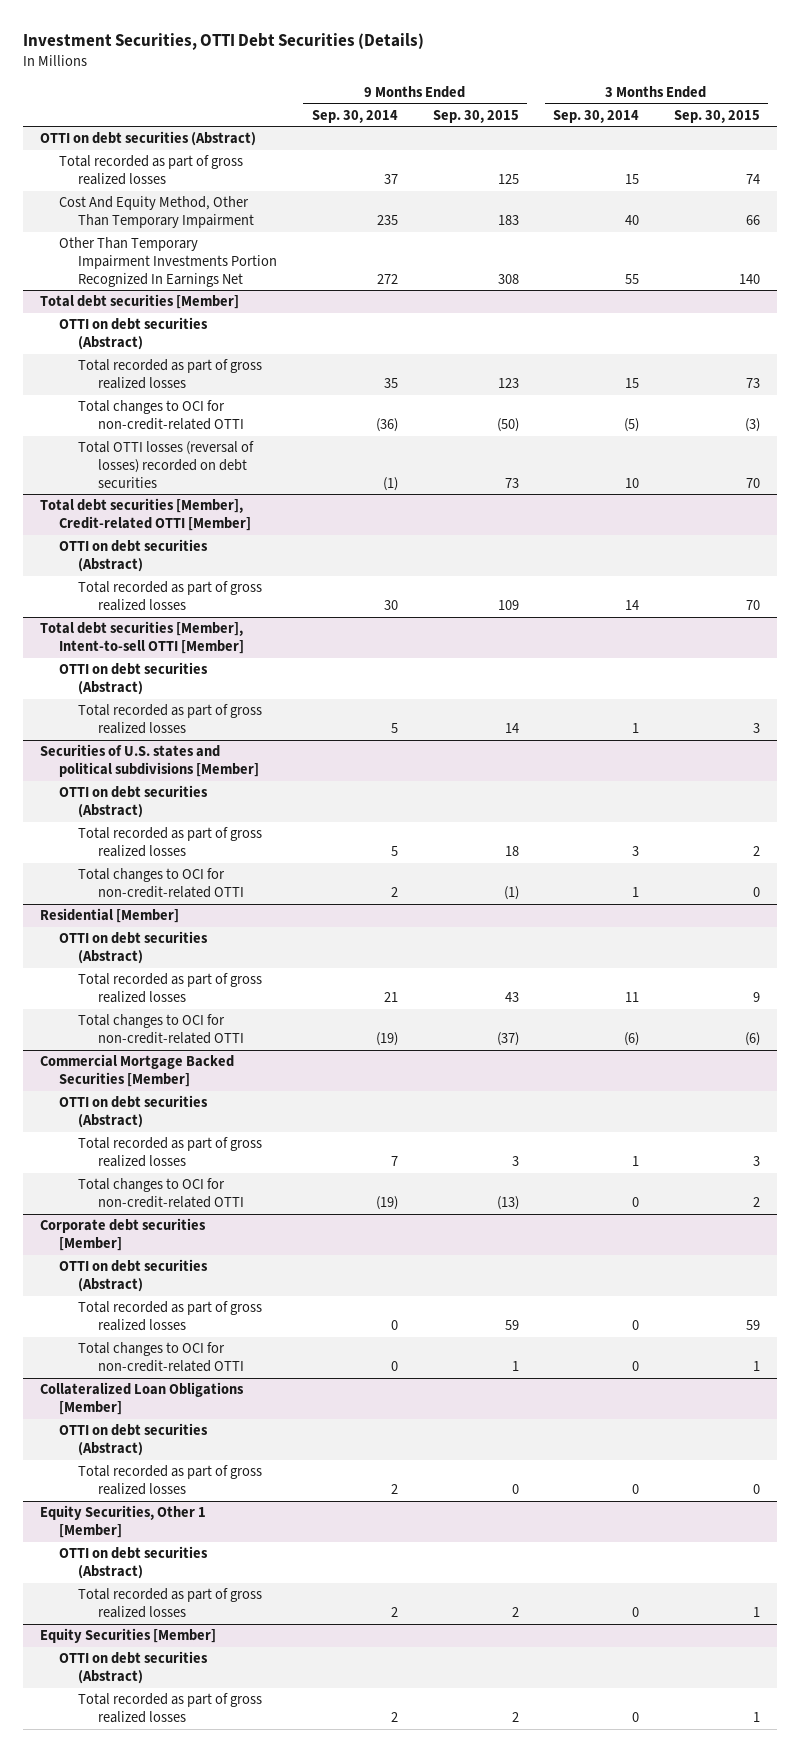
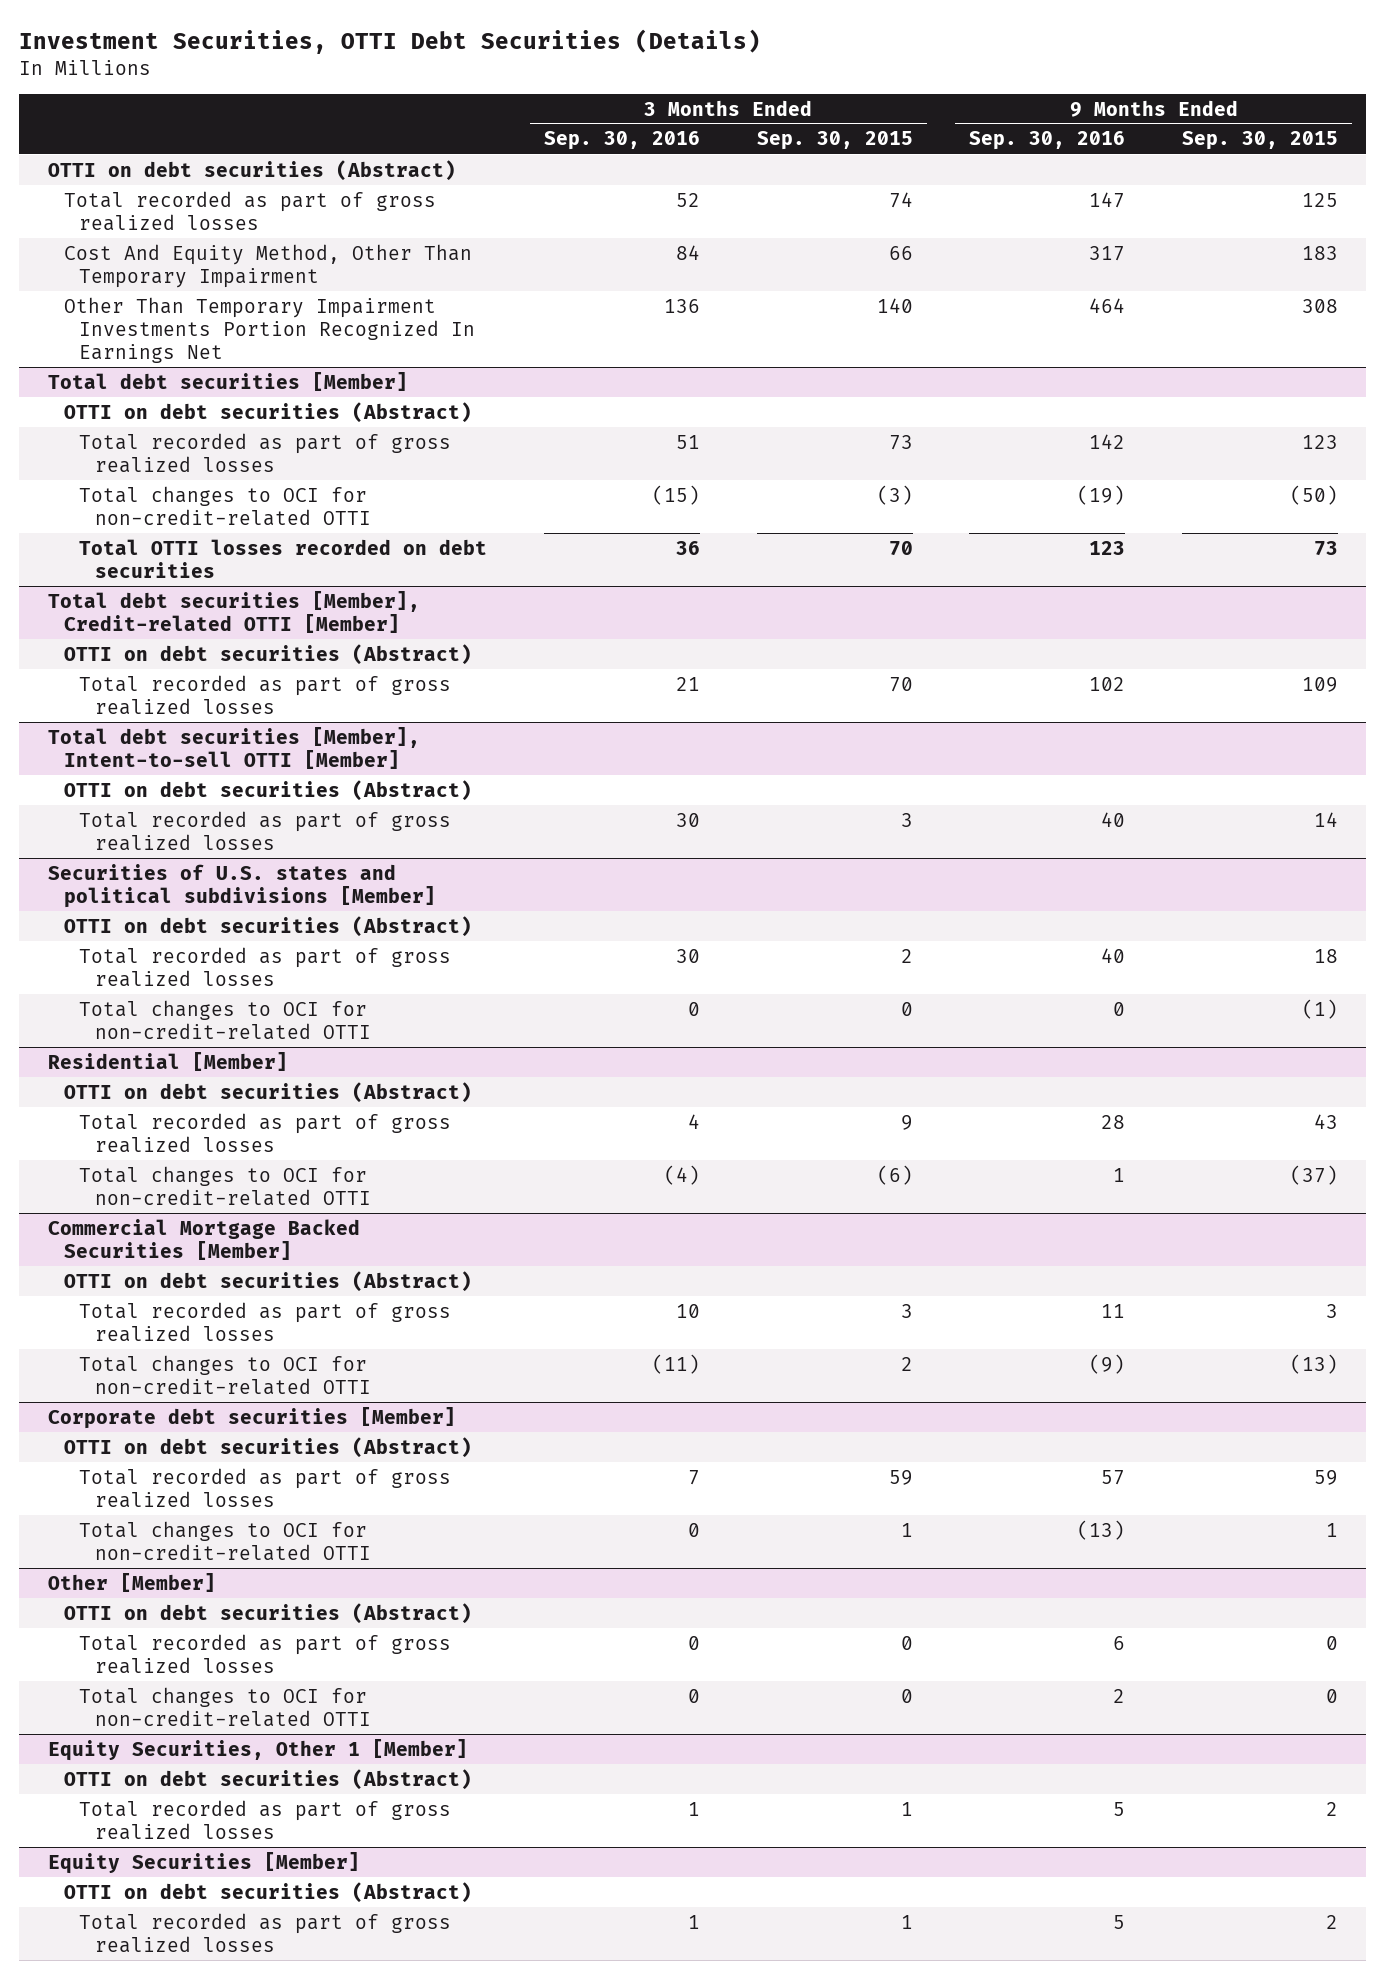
[311,109,398,123] Sep. 30, 2014 -> none
[553,109,640,123] Sep. 30, 2014 -> none
none -> [543,131,700,151] Sep. 30, 2016
none -> [969,131,1126,151] Sep. 30, 2016
[78,441,255,488] Total OTTI losses (reversal of losses) recorded on debt securities -> [79,538,488,578] Total OTTI losses recorded on debt securities
[40,1382,245,1415] Collateralized Loan Obligations [Member] -> none
none -> [47,1572,216,1592] Other [Member]
none -> [79,1686,372,1727] Total changes to OCI for non-credit-related OTTI

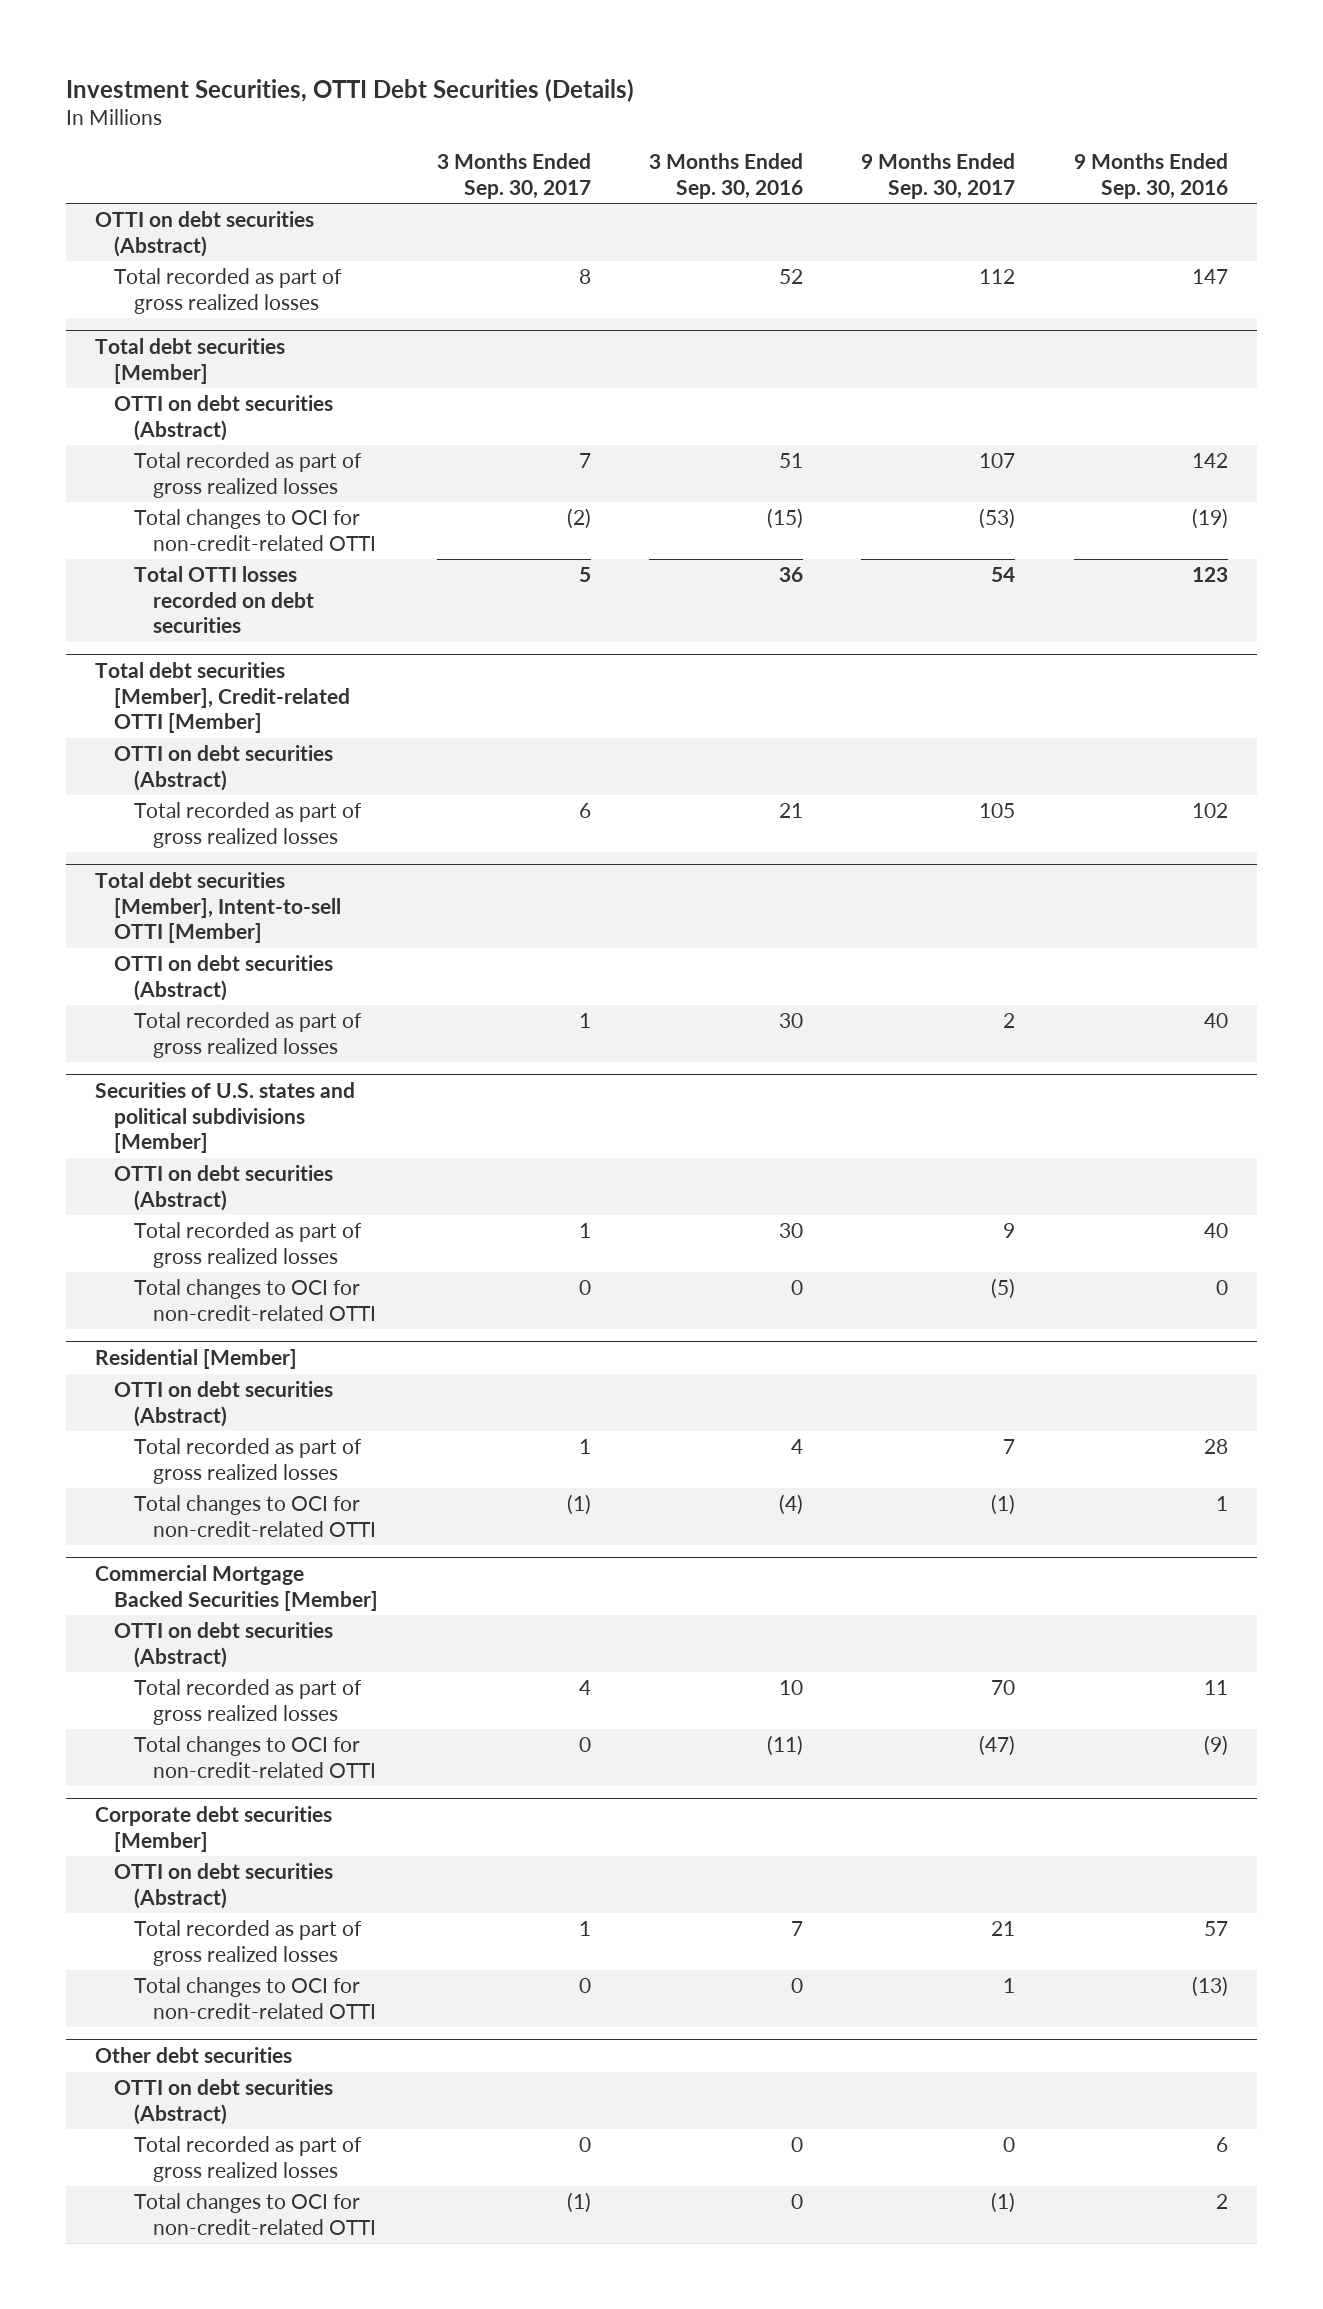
[756,131,913,151] Sep. 30, 2015 -> none
[1181,131,1338,151] Sep. 30, 2015 -> none
none -> [436,153,591,199] 3 Months Ended Sep. 30, 2017
none -> [861,153,1016,199] 9 Months Ended Sep. 30, 2017
[63,243,472,288] Cost And Equity Method, Other Than Temporary Impairment -> none
[63,296,476,363] Other Than Temporary Impairment Investments Portion Recognized In Earnings Net -> none
[47,1572,216,1592] Other [Member] -> [94,2047,292,2064] Other debt securities
[47,1738,468,1761] Equity Securities, Other 1 [Member] -> none
[63,1768,472,1790] OTTI on debt securities (Abstract) -> none
[79,1799,452,1840] Total recorded as part of gross realized losses -> none
[47,1851,360,1874] Equity Securities [Member] -> none
[63,1881,472,1903] OTTI on debt securities (Abstract) -> none
[79,1912,452,1953] Total recorded as part of gross realized losses -> none

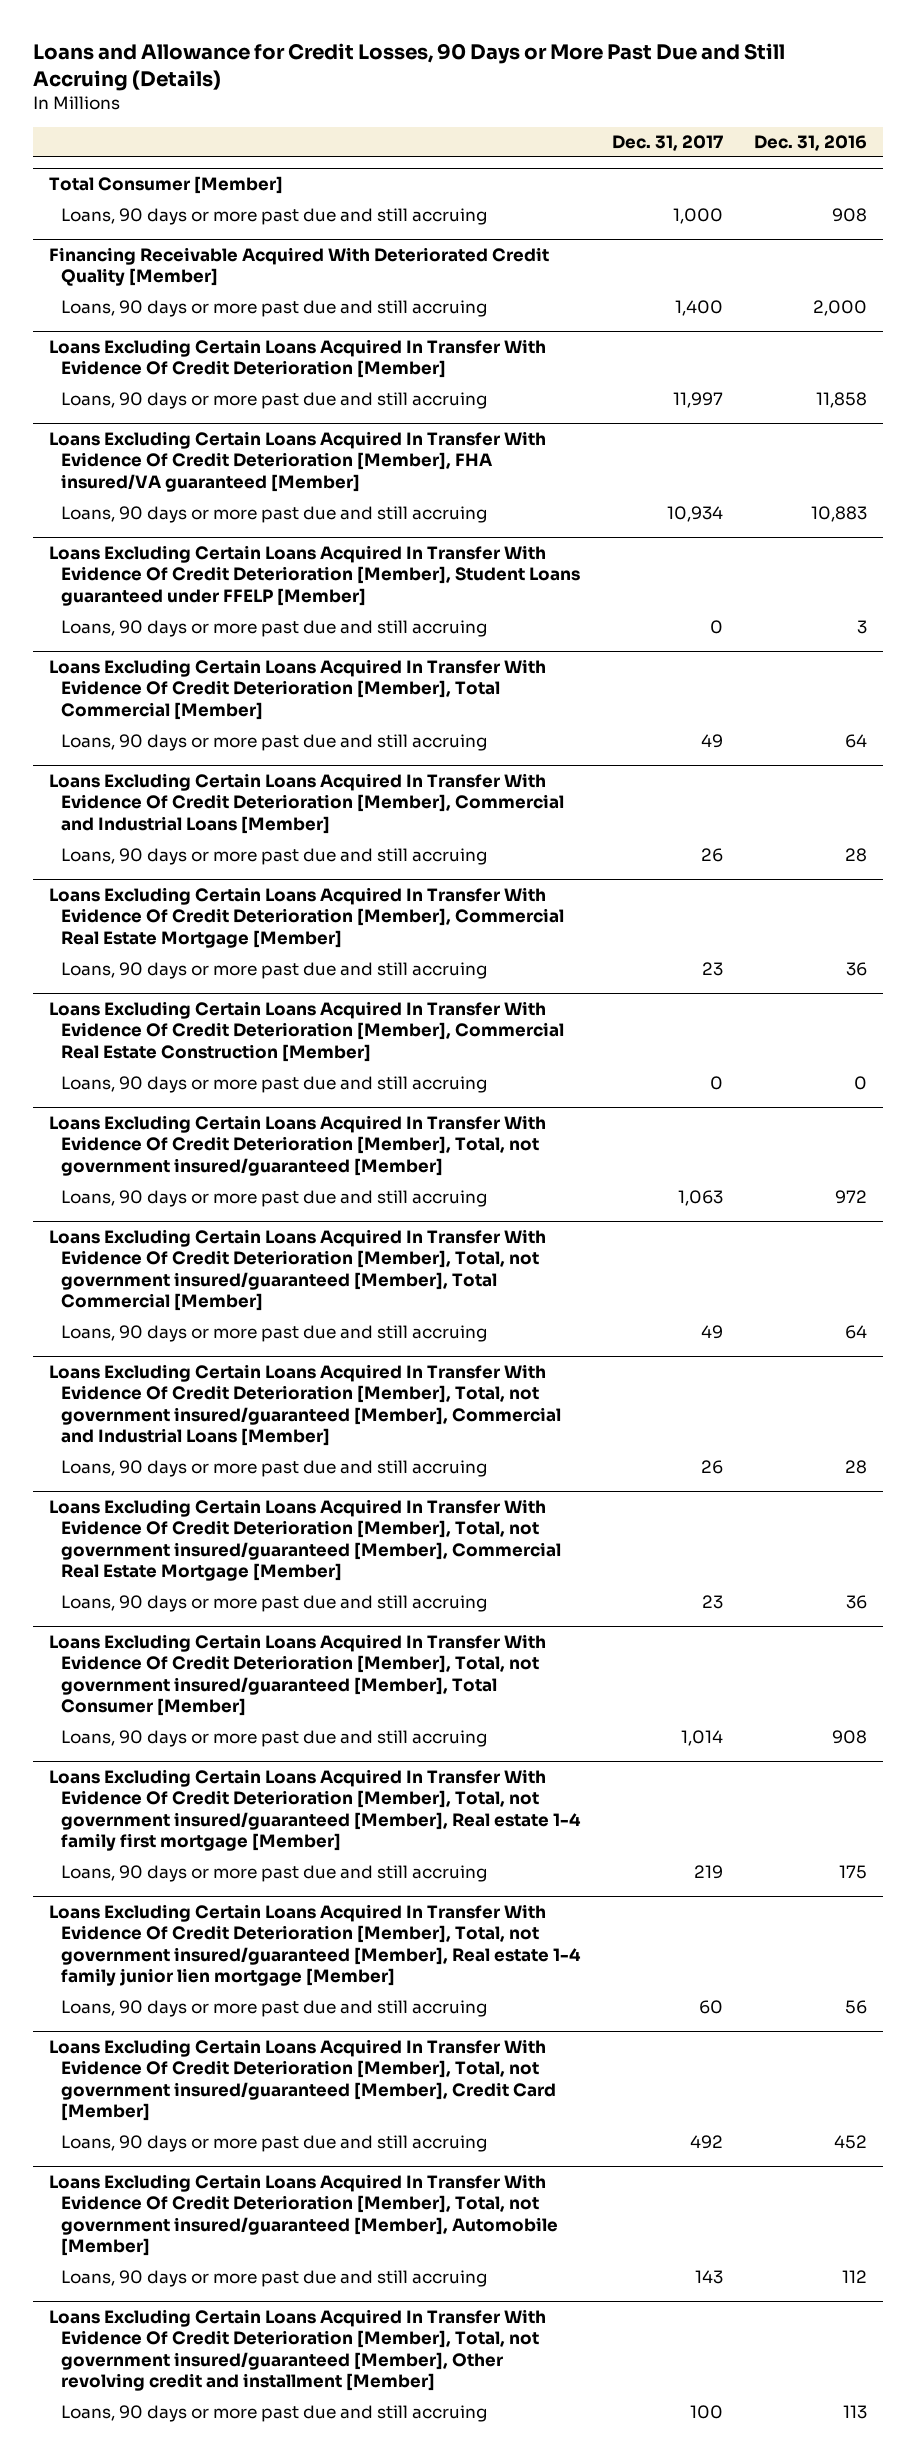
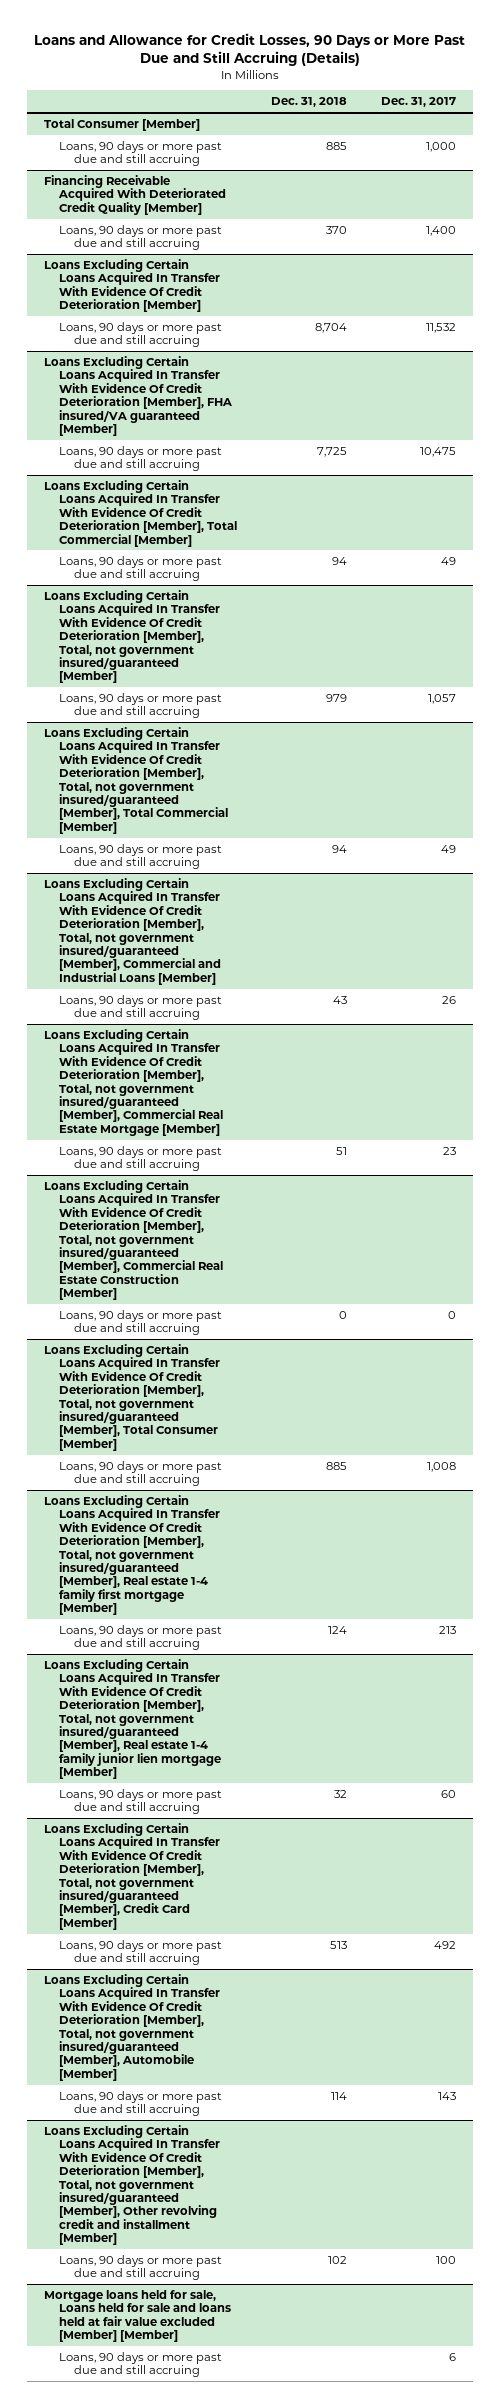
[754,135,868,152] Dec. 31, 2016 -> none
none -> [271,97,348,108] Dec. 31, 2018
[672,391,723,408] 11,997 -> [426,322,457,333] 11,532
[48,545,580,606] Loans Excluding Certain Loans Acquired In Transfer With Evidence Of Credit Deterioration [Member], Student Loans guaranteed under FFELP [Member] -> none
[60,619,487,637] Loans, 90 days or more past due and still accruing -> none
[666,505,723,522] 10,934 -> [420,446,457,457] 10,475
[48,773,564,834] Loans Excluding Certain Loans Acquired In Transfer With Evidence Of Credit Deterioration [Member], Commercial and Industrial Loans [Member] -> none
[60,847,487,865] Loans, 90 days or more past due and still accruing -> none
[48,887,564,948] Loans Excluding Certain Loans Acquired In Transfer With Evidence Of Credit Deterioration [Member], Commercial Real Estate Mortgage [Member] -> none
[60,961,487,979] Loans, 90 days or more past due and still accruing -> none
[48,1001,564,1062] Loans Excluding Certain Loans Acquired In Transfer With Evidence Of Credit Deterioration [Member], Commercial Real Estate Construction [Member] -> none
[60,1075,487,1093] Loans, 90 days or more past due and still accruing -> none
[677,1189,723,1206] 1,063 -> [428,693,457,704] 1,057
none -> [44,1179,224,1301] Loans Excluding Certain Loans Acquired In Transfer With Evidence Of Credit Deterioration [Member], Total, not government insured/guaranteed [Member], Commercial Real Estate Construction [Member]
none -> [59,1309,223,1336] Loans, 90 days or more past due and still accruing
[680,1729,723,1746] 1,014 -> [427,1461,457,1472] 1,008
[693,1864,723,1879] 219 -> [439,1625,457,1634] 213
none -> [44,2289,232,2343] Mortgage loans held for sale, Loans held for sale and loans held at fair value excluded [Member] [Member]
none -> [59,2351,223,2378] Loans, 90 days or more past due and still accruing

